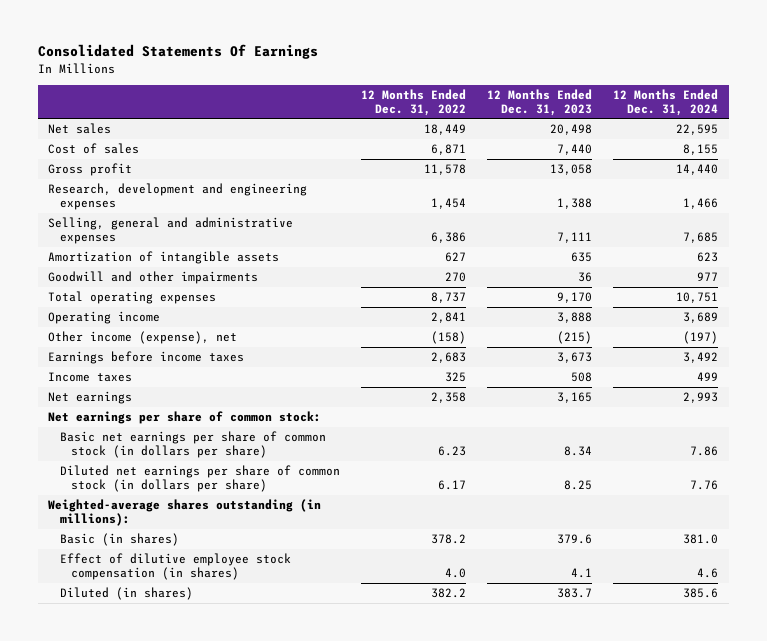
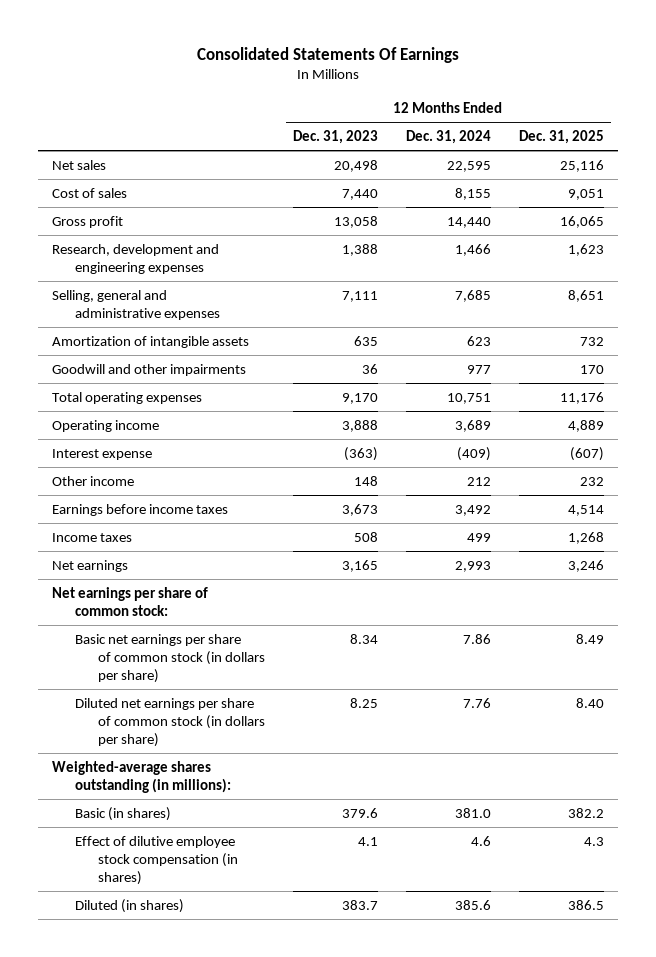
[361,88,467,116] 12 Months Ended Dec. 31, 2022 -> none
none -> [519,129,605,144] Dec. 31, 2025
none -> [51,448,152,460] Interest expense
[48,331,238,345] Other income (expense), net -> [51,475,134,486] Other income
[557,331,593,345] (215) -> [353,475,378,486] 148
[683,331,719,345] (197) -> [466,476,491,486] 212

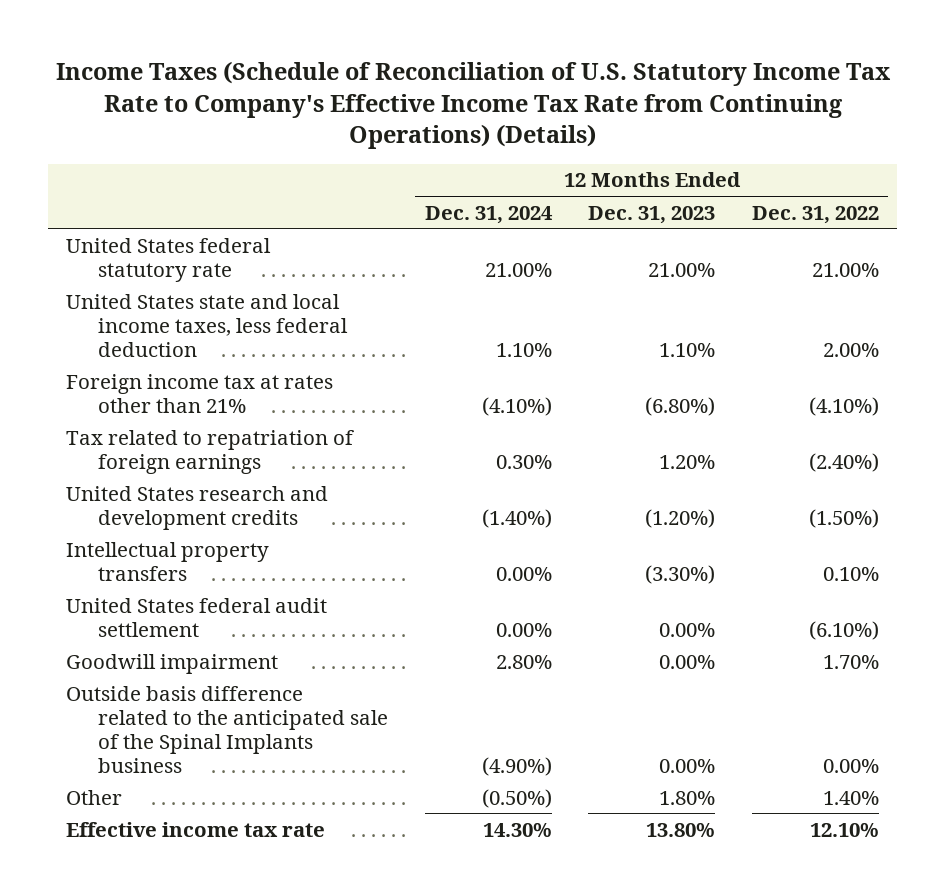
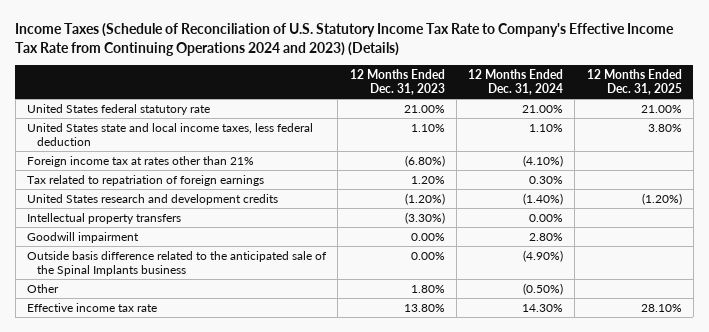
[55,60,891,150] Income Taxes (Schedule of Reconciliation of U.S. Statutory Income Tax Rate to Company's Effective Income Tax Rate from Continuing Operations) (Details) -> [15,23,675,56] Income Taxes (Schedule of Reconciliation of U.S. Statutory Income Tax Rate to Company's Effective Income Tax Rate from Continuing Operations 2024 and 2023) (Details)
[751,205,879,224] Dec. 31, 2022 -> none
none -> [586,68,682,96] 12 Months Ended Dec. 31, 2025
[66,597,328,637] United States federal audit settlement -> none

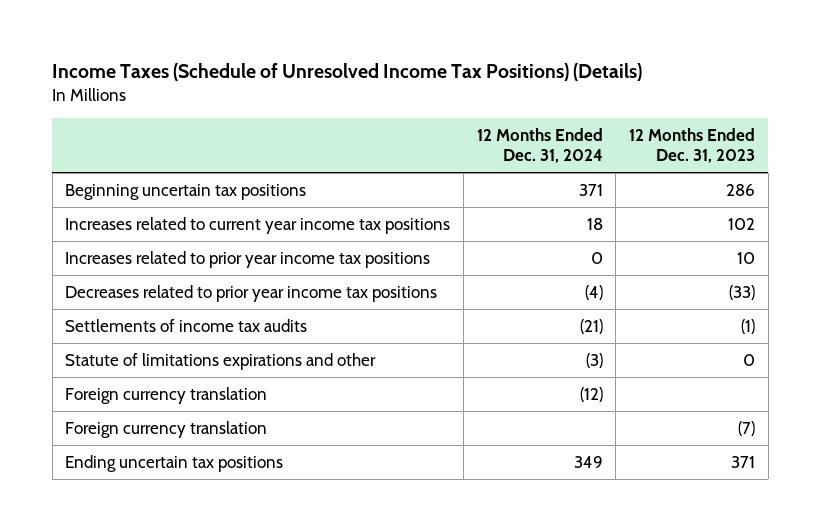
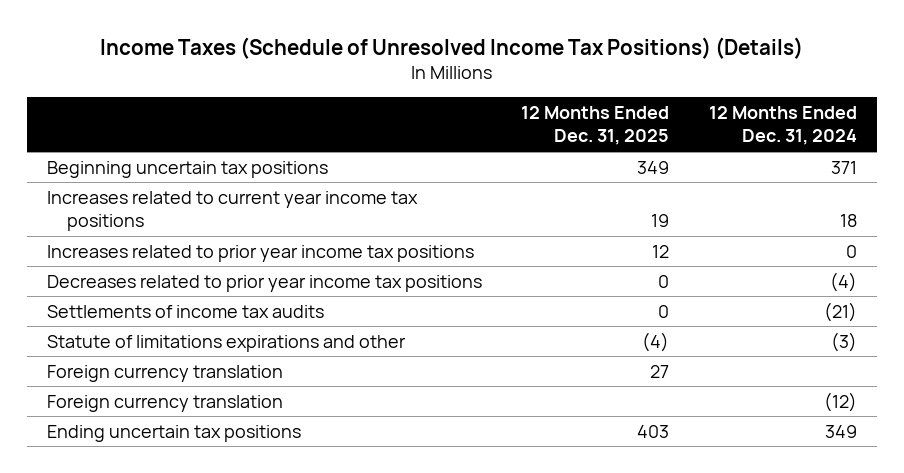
[629,127,756,164] 12 Months Ended Dec. 31, 2023 -> none
none -> [521,106,670,146] 12 Months Ended Dec. 31, 2025
[65,386,268,404] Foreign currency translation -> [46,394,283,412] Foreign currency translation

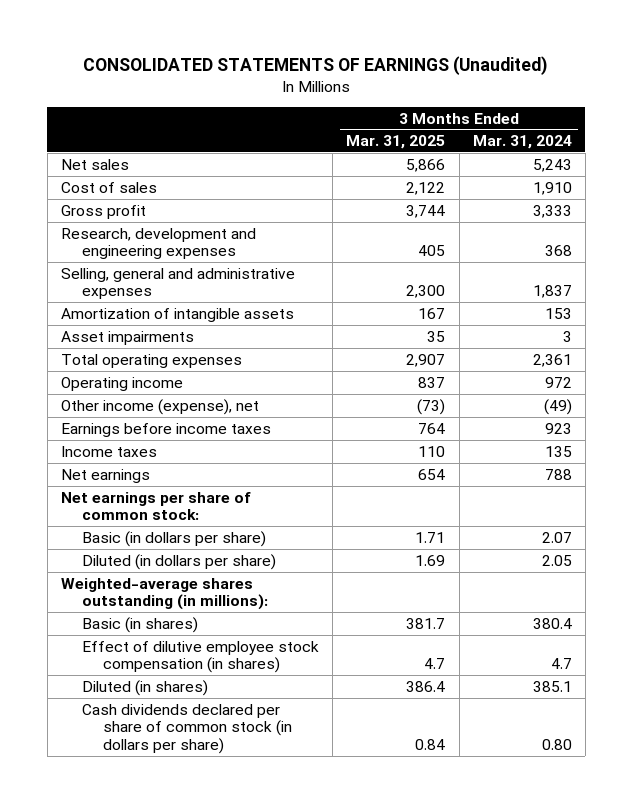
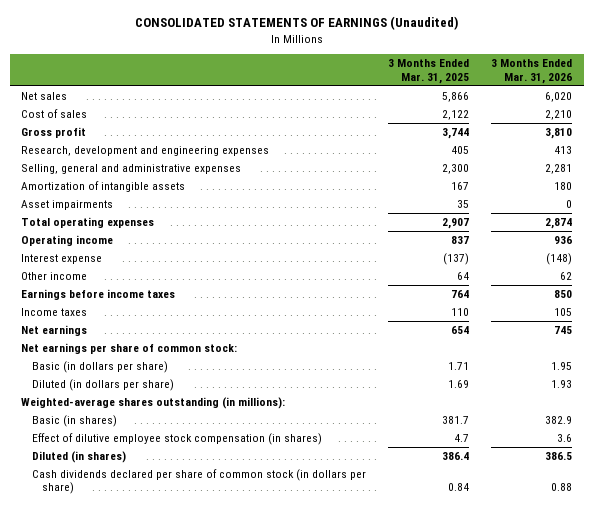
[472,135,572,150] Mar. 31, 2024 -> none
none -> [491,59,573,84] 3 Months Ended Mar. 31, 2026
none -> [20,254,102,265] Interest expense
[60,398,259,415] Other income (expense), net -> [20,272,87,281] Other income
[417,398,446,415] (73) -> [456,272,469,281] 64

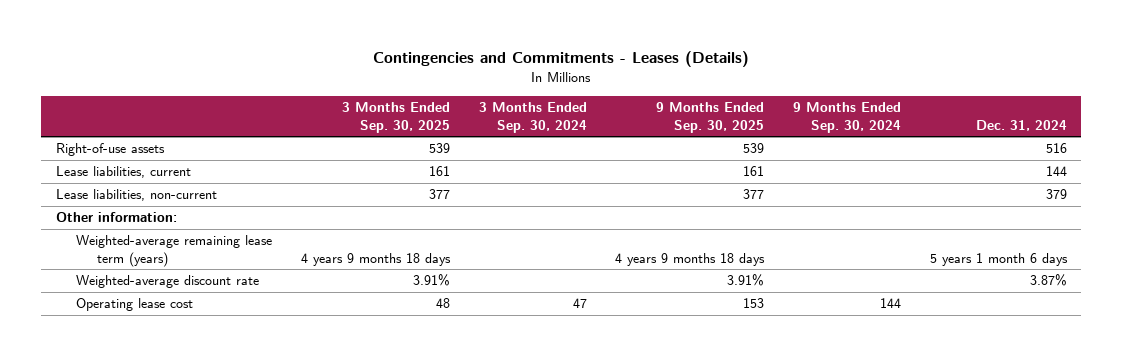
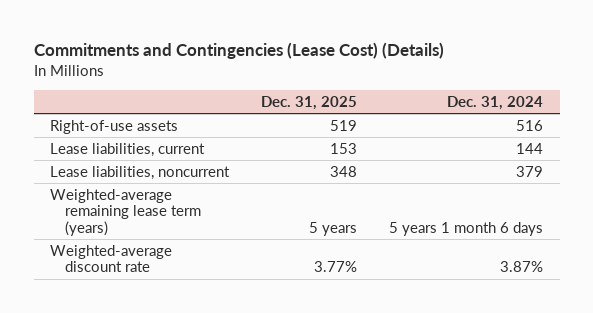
[373,50,750,67] Contingencies and Commitments - Leases (Details) -> [33,42,444,60] Commitments and Contingencies (Lease Cost) (Details)
[341,102,450,133] 3 Months Ended Sep. 30, 2025 -> none
[478,102,587,133] 3 Months Ended Sep. 30, 2024 -> none
[656,102,765,133] 9 Months Ended Sep. 30, 2025 -> none
[793,102,902,133] 9 Months Ended Sep. 30, 2024 -> none
none -> [261,95,358,110] Dec. 31, 2025
[55,212,177,223] Other information: -> none
[55,189,217,202] Lease liabilities, non-current -> [49,165,230,180] Lease liabilities, noncurrent
[76,298,194,312] Operating lease cost -> none

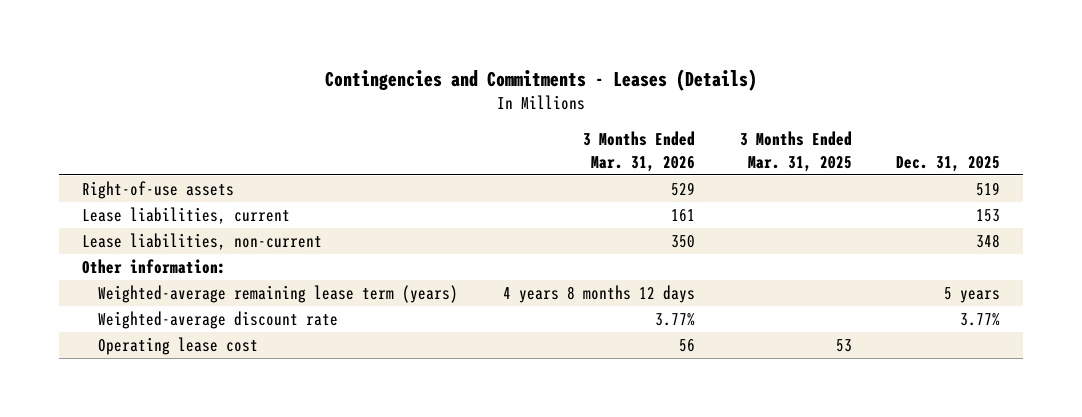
[33,42,444,60] Commitments and Contingencies (Lease Cost) (Details) -> [325,68,758,91] Contingencies and Commitments - Leases (Details)
[447,95,544,110] Dec. 31, 2024 -> none
none -> [582,131,695,172] 3 Months Ended Mar. 31, 2026
none -> [739,131,852,172] 3 Months Ended Mar. 31, 2025
[49,165,230,180] Lease liabilities, noncurrent -> [81,233,322,251] Lease liabilities, non-current
none -> [81,259,226,275] Other information:
none -> [97,337,258,356] Operating lease cost

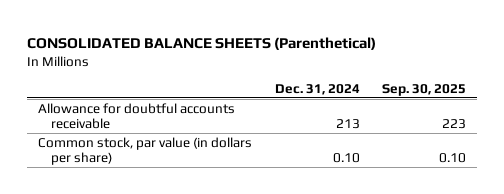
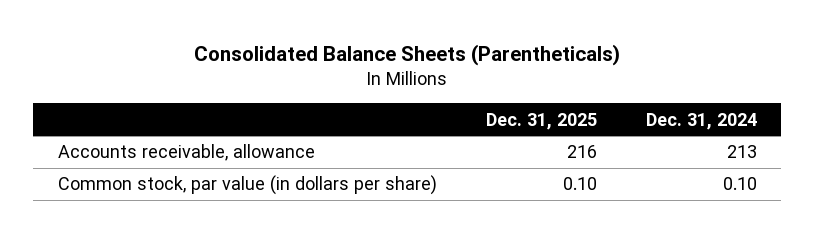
[27,37,377,51] CONSOLIDATED BALANCE SHEETS (Parenthetical) -> [194,44,621,67] Consolidated Balance Sheets (Parentheticals)
[381,83,466,96] Sep. 30, 2025 -> none
none -> [485,112,597,130] Dec. 31, 2025
[38,102,236,129] Allowance for doubtful accounts receivable -> [57,144,315,162] Accounts receivable, allowance

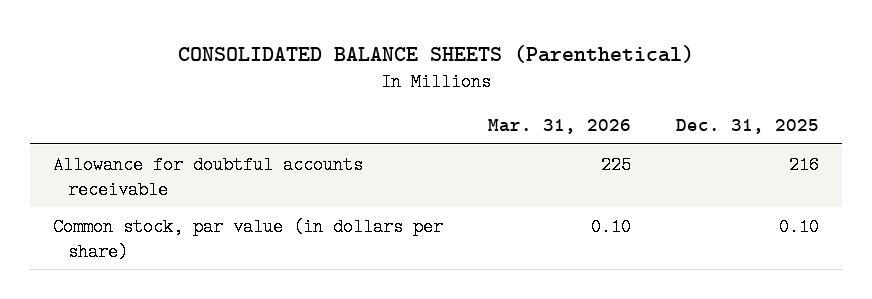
[194,44,621,67] Consolidated Balance Sheets (Parentheticals) -> [177,44,694,63] CONSOLIDATED BALANCE SHEETS (Parenthetical)
[645,112,757,130] Dec. 31, 2024 -> none
none -> [487,119,631,135] Mar. 31, 2026
[57,144,315,162] Accounts receivable, allowance -> [52,155,363,199] Allowance for doubtful accounts receivable

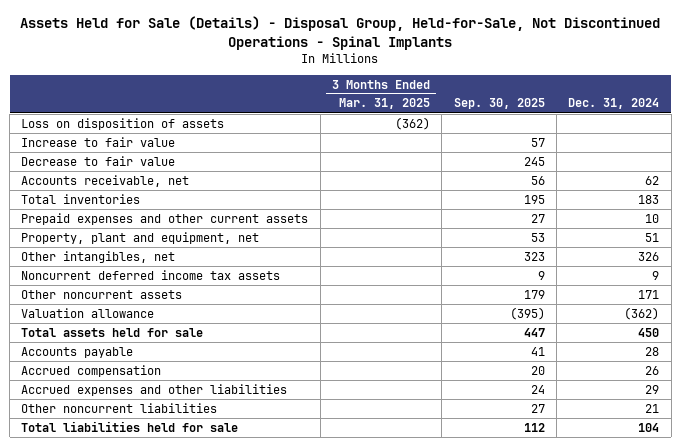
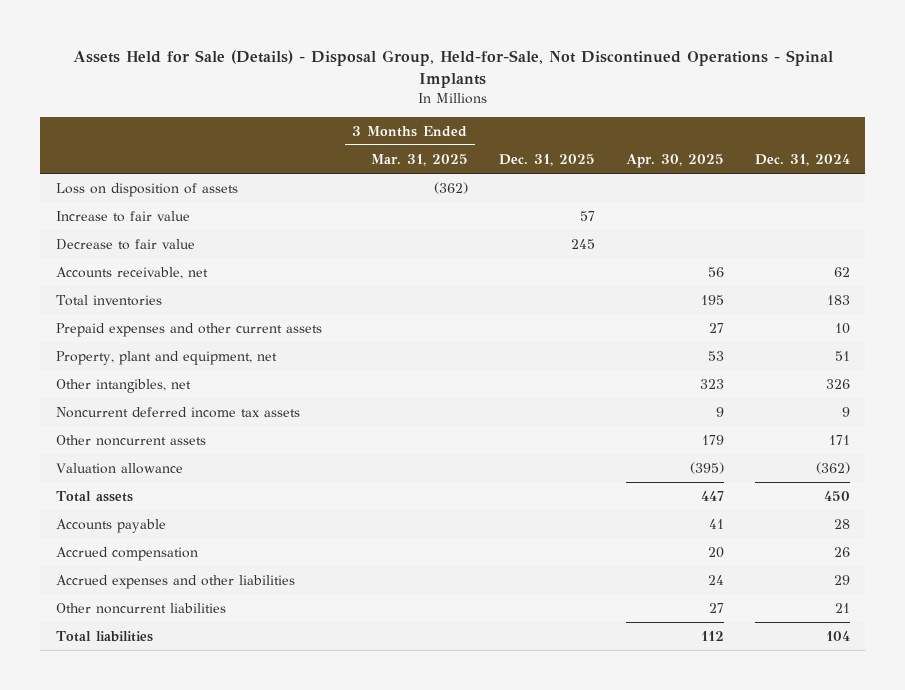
[453,98,545,110] Sep. 30, 2025 -> none
none -> [498,153,595,166] Dec. 31, 2025
none -> [625,153,724,168] Apr. 30, 2025
[21,327,204,337] Total assets held for sale -> [55,490,133,502] Total assets
[21,420,239,432] Total liabilities held for sale -> [55,630,153,642] Total liabilities

